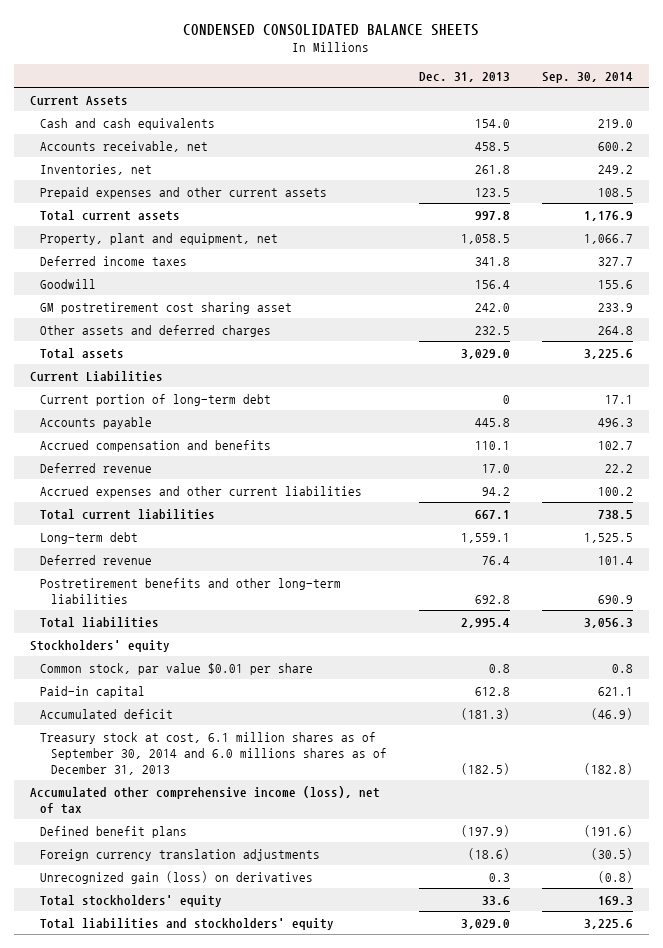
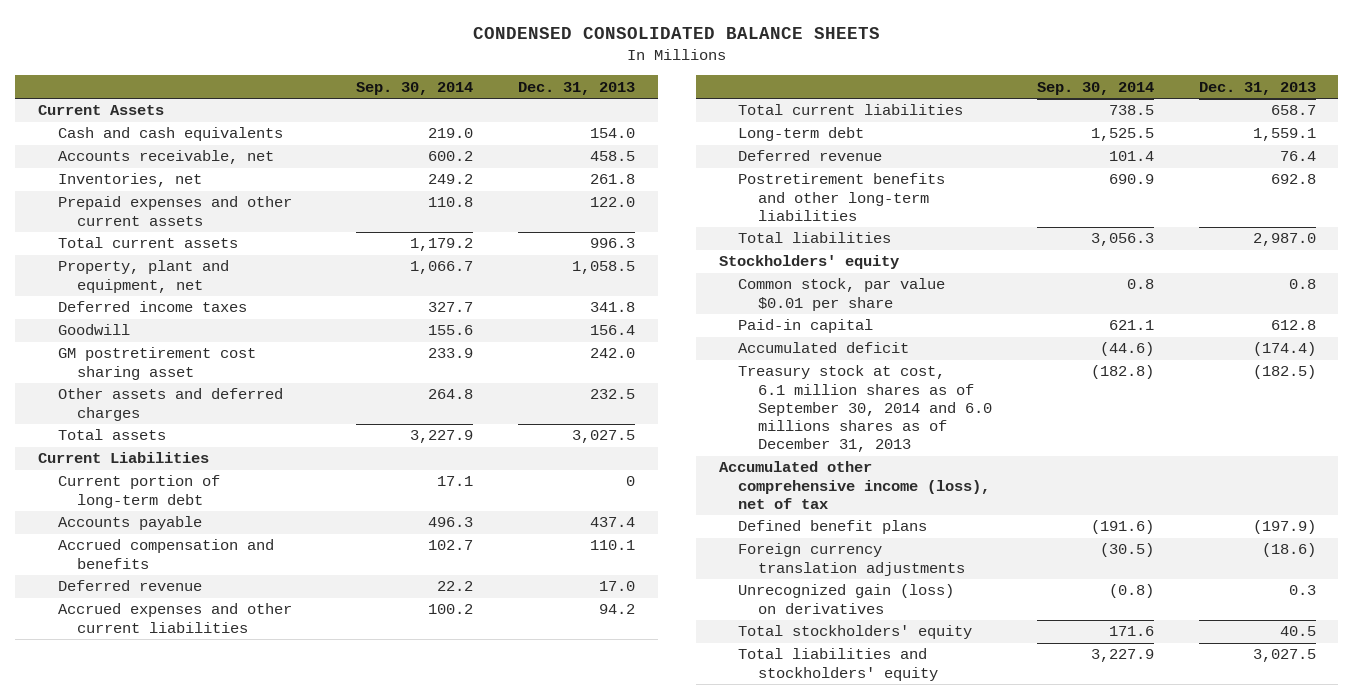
[474,187,510,197] 123.5 -> [590,197,636,208] 122.0
[597,187,633,197] 108.5 -> [428,197,474,208] 110.8
[474,210,510,220] 997.8 -> [590,238,636,249] 996.3
[583,210,633,221] 1,176.9 -> [410,238,474,252] 1,179.2
[460,348,510,359] 3,029.0 -> [572,430,636,444] 3,027.5
[583,348,633,359] 3,225.6 -> [410,430,474,444] 3,227.9
[474,417,510,427] 445.8 -> [590,517,636,528] 437.4
[474,509,510,519] 667.1 -> [1270,105,1316,116] 658.7
[460,617,510,628] 2,995.4 -> [1252,233,1316,247] 2,987.0
[460,707,510,720] (181.3) -> [1252,342,1316,357] (174.4)
[590,707,633,720] (46.9) -> [1099,342,1154,357] (44.6)
[481,895,510,905] 33.6 -> [1279,626,1316,637] 40.5
[597,895,633,905] 169.3 -> [1108,626,1154,637] 171.6
[460,918,510,929] 3,029.0 -> [1252,649,1316,663] 3,027.5
[583,918,633,929] 3,225.6 -> [1090,649,1154,663] 3,227.9

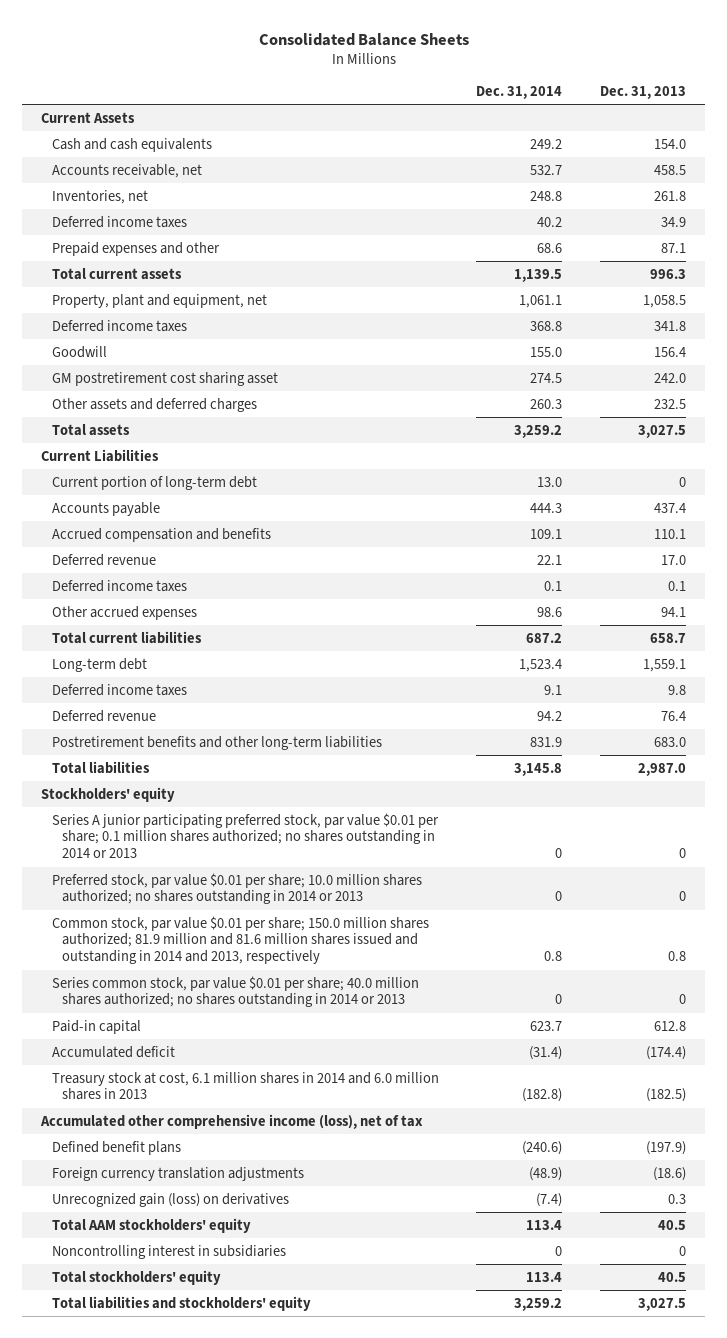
[472,27,880,40] CONDENSED CONSOLIDATED BALANCE SHEETS -> [258,32,469,46] Consolidated Balance Sheets
[356,81,474,95] Sep. 30, 2014 -> none
none -> [476,86,563,100] Dec. 31, 2014
none -> [51,215,187,228] Deferred income taxes
[57,196,292,226] Prepaid expenses and other current assets -> [51,241,220,256] Prepaid expenses and other
[590,197,636,208] 122.0 -> [661,242,687,253] 87.1
none -> [51,579,187,592] Deferred income taxes
[57,603,292,633] Accrued expenses and other current liabilities -> [51,605,197,620] Other accrued expenses
[599,604,636,615] 94.2 -> [661,606,687,617] 94.1
none -> [51,683,187,696] Deferred income taxes
[1270,174,1316,185] 692.8 -> [654,736,687,747] 683.0
none -> [51,812,439,859] Series A junior participating preferred stock, par value $0.01 per share; 0.1 million shares authorized; no shares outstanding in 2014 or 2013
none -> [51,872,422,905] Preferred stock, par value $0.01 per share; 10.0 million shares authorized; no shares outstanding in 2014 or 2013
[738,278,946,311] Common stock, par value $0.01 per share -> [51,915,429,965] Common stock, par value $0.01 per share; 150.0 million shares authorized; 81.9 million and 81.6 million shares issued and outstanding in 2014 and 2013, respectively
none -> [51,975,419,1008] Series common stock, par value $0.01 per share; 40.0 million shares authorized; no shares outstanding in 2014 or 2013
[738,365,993,453] Treasury stock at cost, 6.1 million shares as of September 30, 2014 and 6.0 millions shares as of December 31, 2013 -> [51,1071,439,1101] Treasury stock at cost, 6.1 million shares in 2014 and 6.0 million shares in 2013
none -> [51,1217,251,1233] Total AAM stockholders' equity
none -> [51,1244,286,1259] Noncontrolling interest in subsidiaries

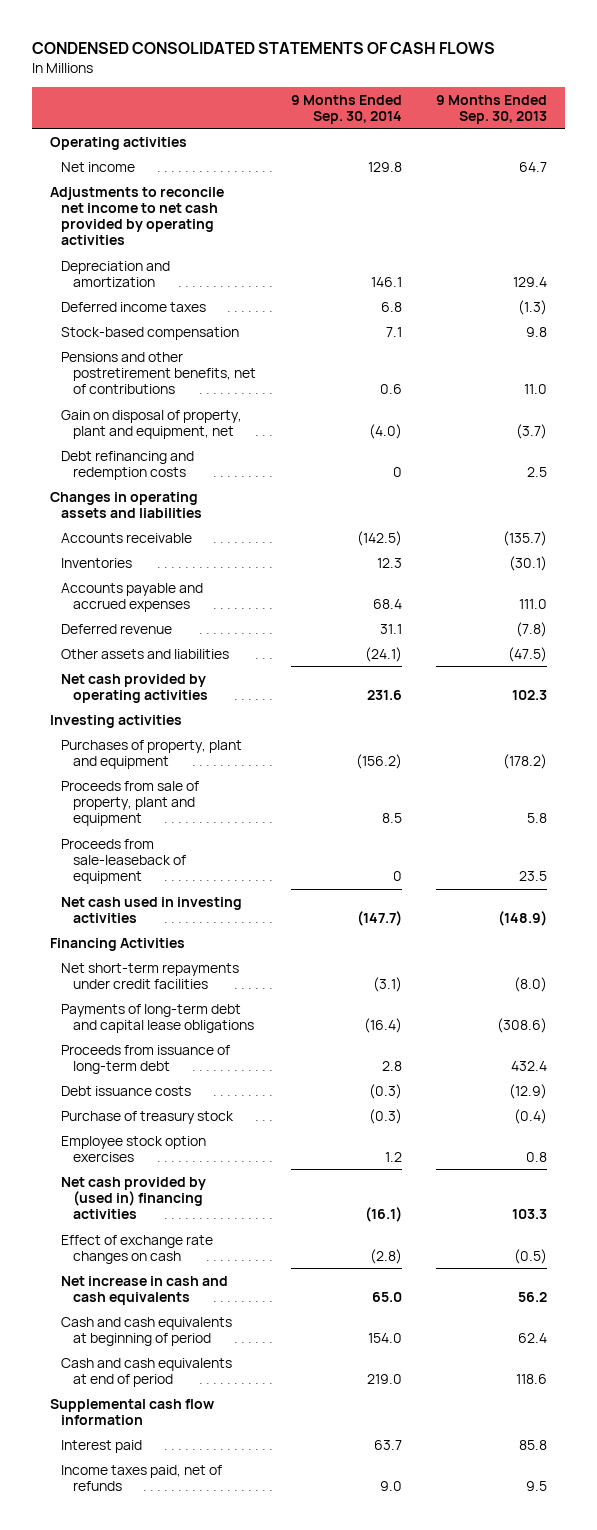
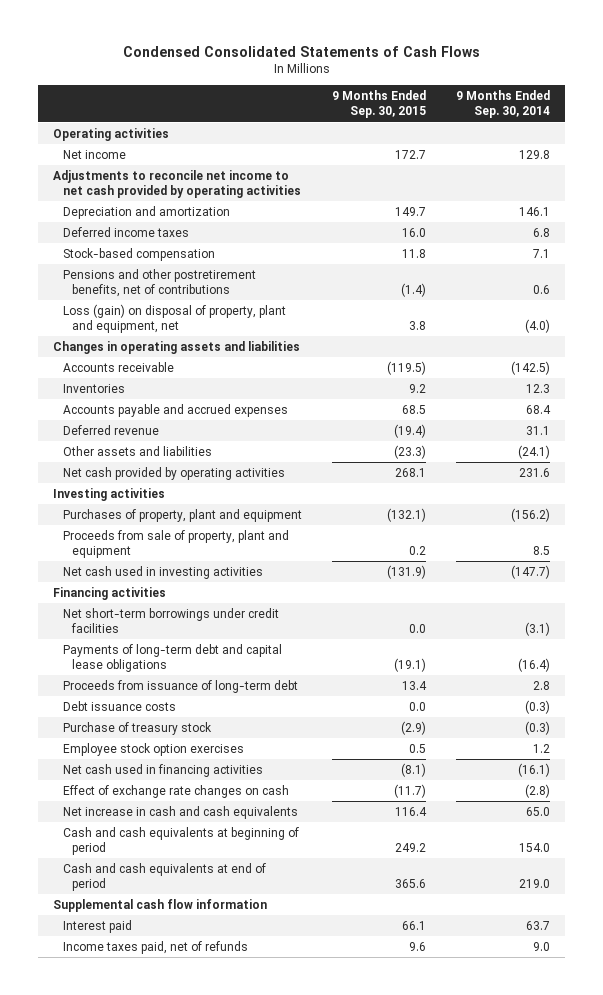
[32,42,496,55] CONDENSED CONSOLIDATED STATEMENTS OF CASH FLOWS -> [122,45,480,57] Condensed Consolidated Statements of Cash Flows
[436,94,548,124] 9 Months Ended Sep. 30, 2013 -> none
none -> [331,90,426,119] 9 Months Ended Sep. 30, 2015
[61,450,195,480] Debt refinancing and redemption costs -> none
[61,409,243,439] Gain on disposal of property, plant and equipment, net -> [62,303,286,333] Loss (gain) on disposal of property, plant and equipment, net
[61,838,186,885] Proceeds from sale-leaseback of equipment -> none
[49,937,185,951] Financing Activities -> [52,586,166,600] Financing activities
[61,962,240,989] Net short-term repayments under credit facilities -> [62,607,279,633] Net short-term borrowings under credit facilities
[61,1176,207,1220] Net cash provided by (used in) financing activities -> [62,763,263,777] Net cash used in financing activities

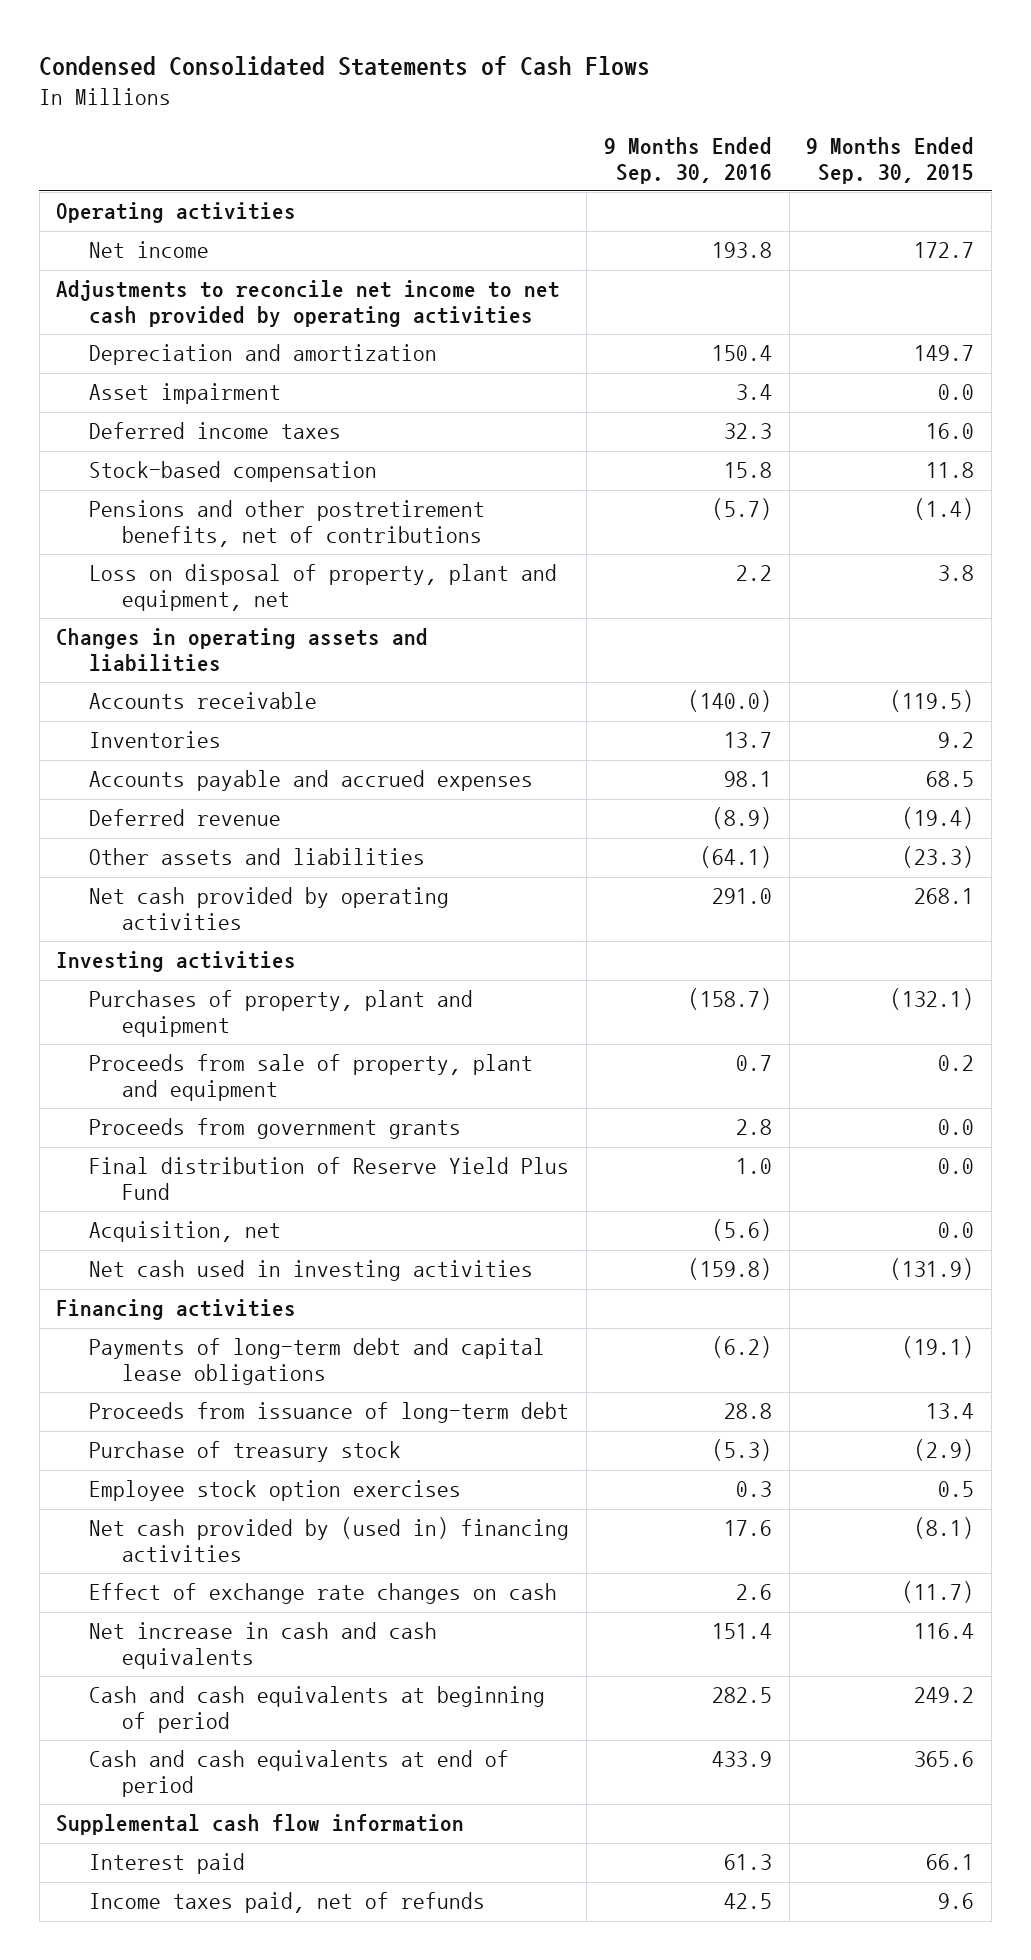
[456,90,551,119] 9 Months Ended Sep. 30, 2014 -> none
none -> [603,136,772,184] 9 Months Ended Sep. 30, 2016
none -> [89,383,282,405] Asset impairment
[62,303,286,333] Loss (gain) on disposal of property, plant and equipment, net -> [89,564,558,612] Loss on disposal of property, plant and equipment, net
none -> [89,1118,462,1140] Proceeds from government grants
none -> [89,1157,570,1201] Final distribution of Reserve Yield Plus Fund
none -> [89,1221,282,1243] Acquisition, net
[62,607,279,633] Net short-term borrowings under credit facilities -> none
[62,700,176,711] Debt issuance costs -> none
[62,763,263,777] Net cash used in financing activities -> [89,1517,570,1563] Net cash provided by (used in) financing activities

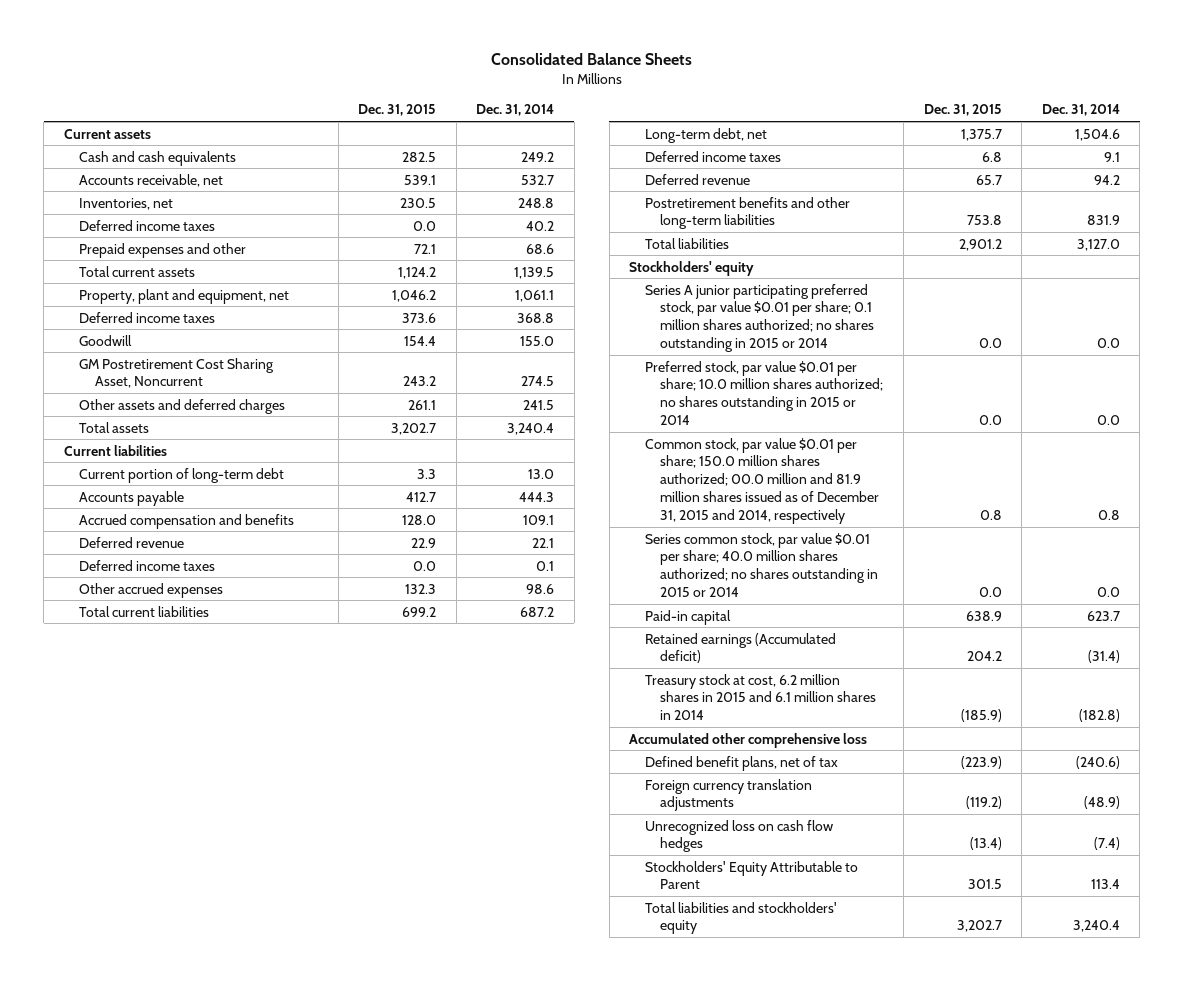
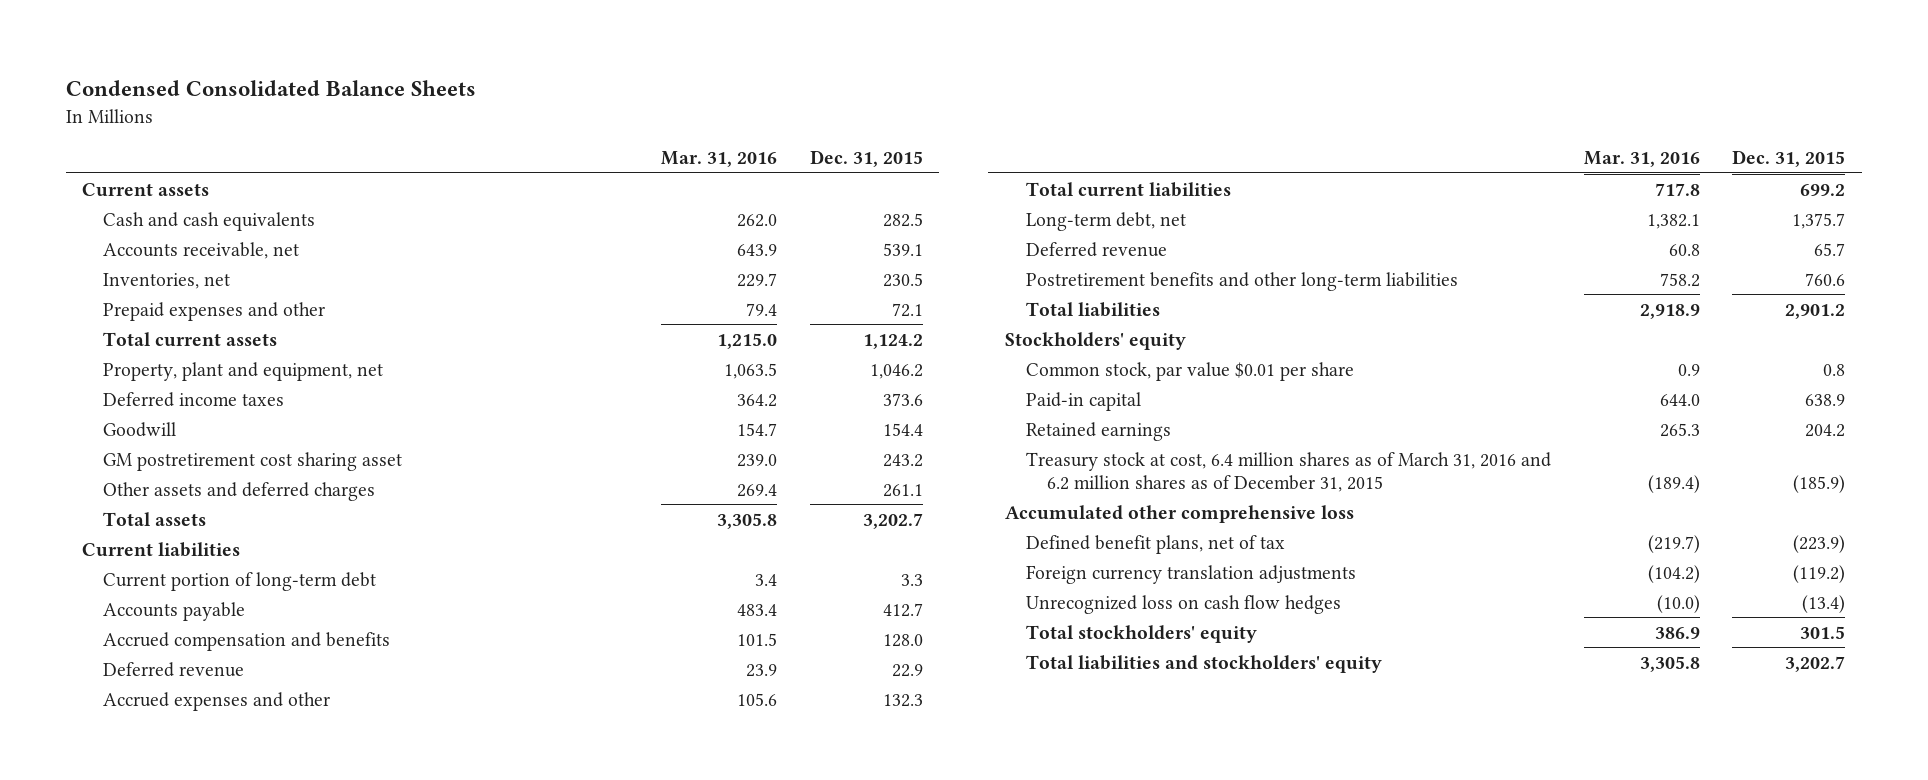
[490,53,692,66] Consolidated Balance Sheets -> [65,80,476,97] Condensed Consolidated Balance Sheets
[476,104,555,117] Dec. 31, 2014 -> none
none -> [661,151,778,168] Mar. 31, 2016
[79,219,216,231] Deferred income taxes -> none
[79,357,275,389] GM Postretirement Cost Sharing Asset, Noncurrent -> [103,451,403,471] GM postretirement cost sharing asset
[79,559,216,571] Deferred income taxes -> none
[79,582,224,598] Other accrued expenses -> [103,691,331,711] Accrued expenses and other
[644,150,781,162] Deferred income taxes -> none
[966,215,1002,226] 753.8 -> [1805,272,1846,286] 760.6
[644,283,875,353] Series A junior participating preferred stock, par value $0.01 per share; 0.1 million shares authorized; no shares outstanding in 2015 or 2014 -> none
[644,360,884,426] Preferred stock, par value $0.01 per share; 10.0 million shares authorized; no shares outstanding in 2015 or 2014 -> none
[644,532,879,598] Series common stock, par value $0.01 per share; 40.0 million shares authorized; no shares outstanding in 2015 or 2014 -> none
[644,437,880,525] Common stock, par value $0.01 per share; 150.0 million shares authorized; 00.0 million and 81.9 million shares issued as of December 31, 2015 and 2014, respectively -> [1025,361,1354,381] Common stock, par value $0.01 per share
[644,632,836,664] Retained earnings (Accumulated deficit) -> [1025,421,1171,441] Retained earnings
[644,673,877,721] Treasury stock at cost, 6.2 million shares in 2015 and 6.1 million shares in 2014 -> [1025,451,1551,492] Treasury stock at cost, 6.4 million shares as of March 31, 2016 and 6.2 million shares as of December 31, 2015
[644,860,858,890] Stockholders' Equity Attributable to Parent -> [1025,624,1257,643] Total stockholders' equity

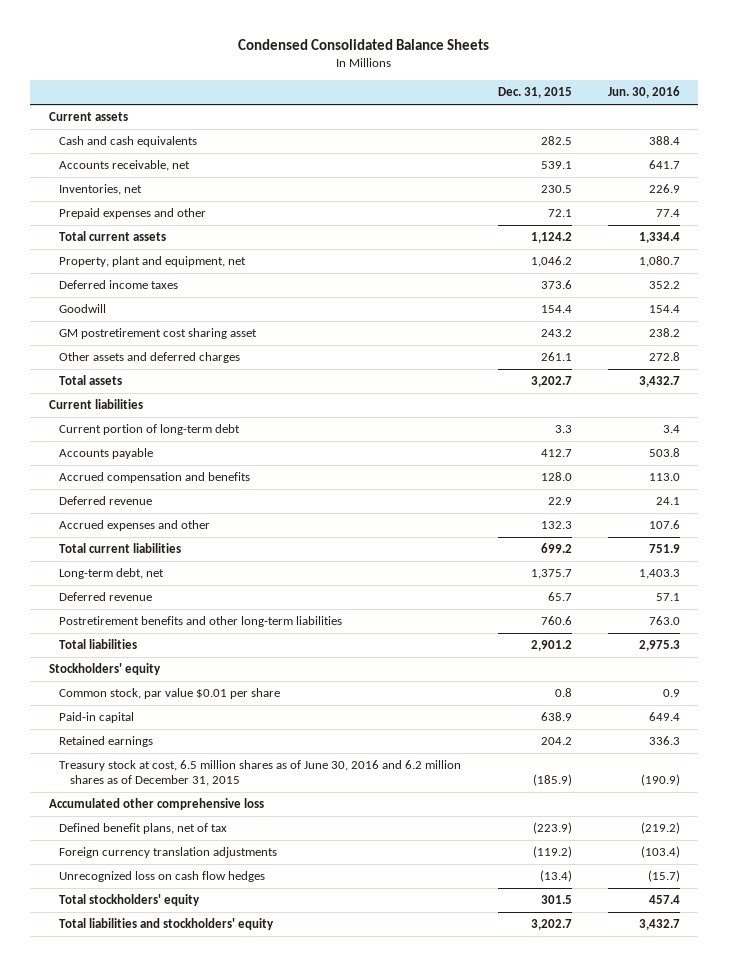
[661,151,778,168] Mar. 31, 2016 -> none
none -> [608,86,681,99] Jun. 30, 2016
[1025,451,1551,492] Treasury stock at cost, 6.4 million shares as of March 31, 2016 and 6.2 million shares as of December 31, 2015 -> [59,760,462,787] Treasury stock at cost, 6.5 million shares as of June 30, 2016 and 6.2 million shares as of December 31, 2015

